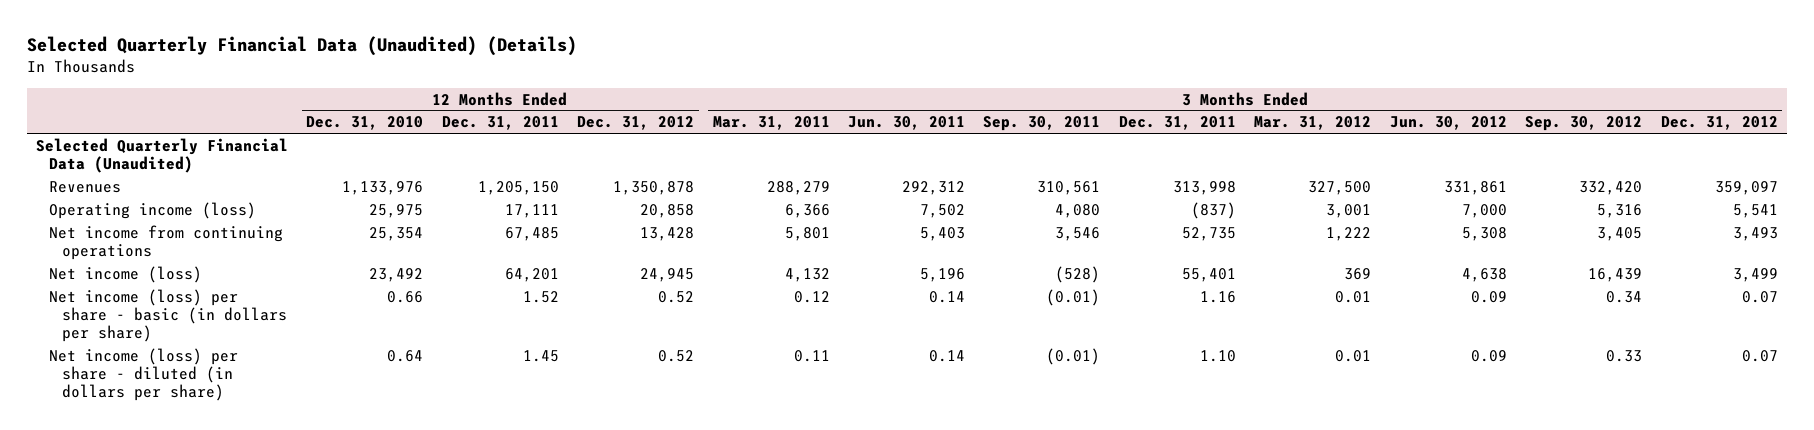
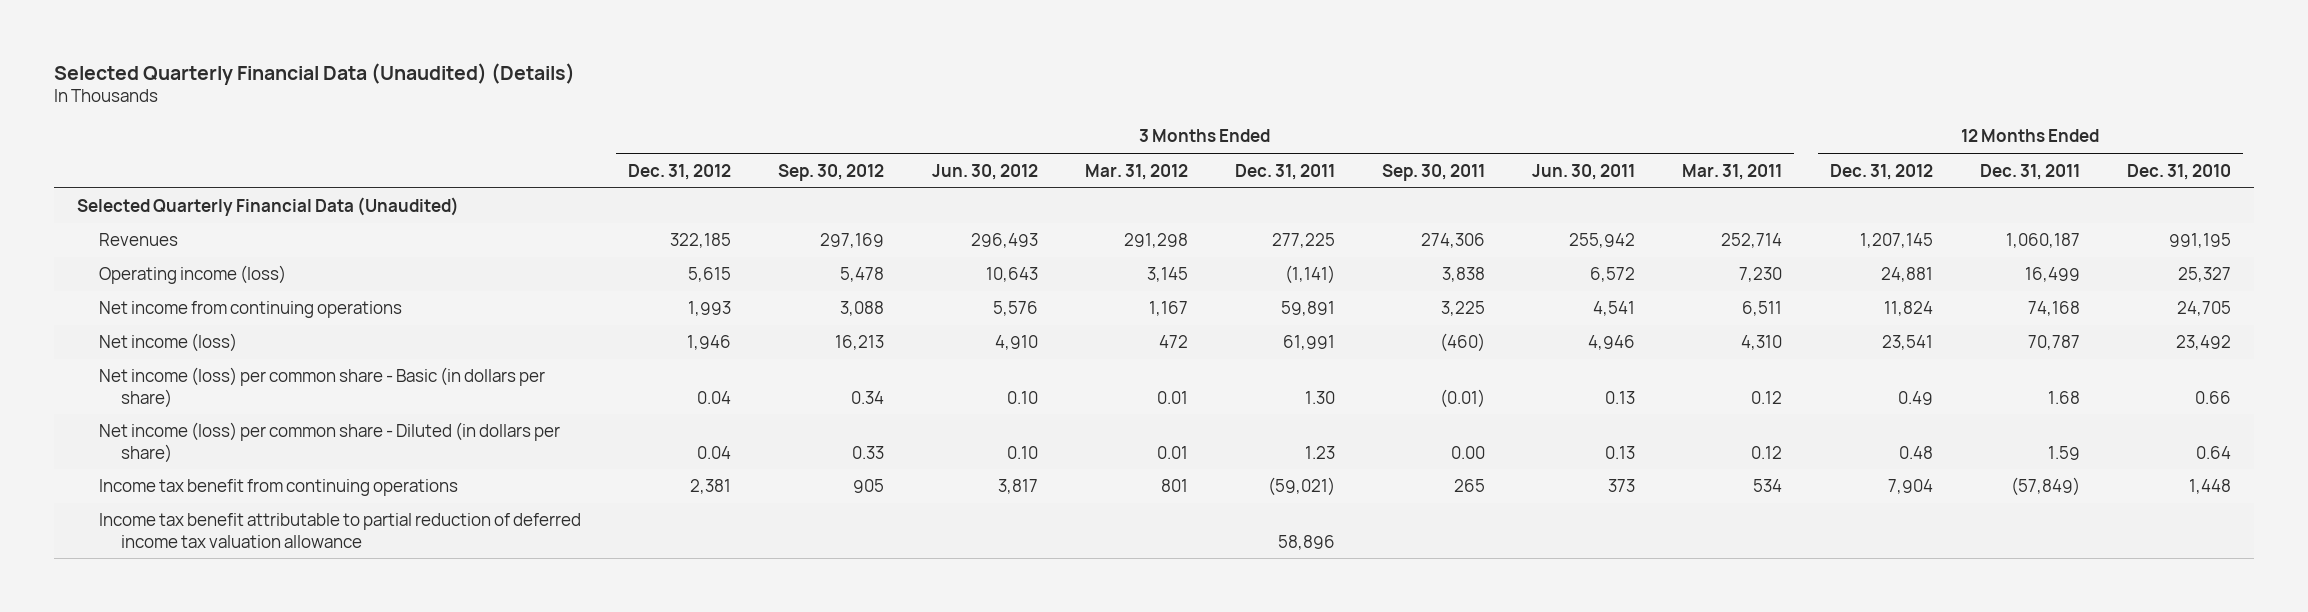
[342,180,424,195] 1,133,976 -> [2168,233,2231,249] 991,195
[477,180,559,195] 1,205,150 -> [2005,233,2080,249] 1,060,187
[613,180,695,195] 1,350,878 -> [1859,233,1933,249] 1,207,145
[766,180,830,195] 288,279 -> [1721,233,1783,249] 252,714
[902,180,966,195] 292,312 -> [1569,233,1636,249] 255,942
[1037,180,1101,195] 310,561 -> [1421,233,1486,249] 274,306
[1172,180,1236,195] 313,998 -> [1271,233,1335,249] 277,225
[1308,180,1372,195] 327,500 -> [1123,233,1188,249] 291,298
[1443,180,1507,195] 331,861 -> [970,233,1038,249] 296,493
[1579,180,1643,195] 332,420 -> [820,233,885,249] 297,169
[1714,180,1778,195] 359,097 -> [670,233,732,249] 322,185
[369,203,424,218] 25,975 -> [2177,267,2231,283] 25,327
[504,203,559,218] 17,111 -> [2024,267,2080,283] 16,499
[640,203,695,218] 20,858 -> [1880,267,1933,283] 24,881
[784,203,830,218] 6,366 -> [1739,267,1783,283] 7,230
[920,203,966,218] 7,502 -> [1590,267,1636,283] 6,572
[1055,203,1101,218] 4,080 -> [1442,267,1486,283] 3,838
[1190,201,1236,219] (837) -> [1284,265,1335,285] (1,141)
[1326,203,1372,218] 3,001 -> [1146,267,1188,283] 3,145
[1461,203,1507,218] 7,000 -> [985,267,1038,283] 10,643
[1597,203,1643,218] 5,316 -> [840,267,885,283] 5,478
[1732,203,1778,218] 5,541 -> [688,267,732,283] 5,615
[369,226,424,241] 25,354 -> [2176,301,2231,317] 24,705
[504,226,559,241] 67,485 -> [2027,301,2080,317] 74,168
[640,226,695,241] 13,428 -> [1883,301,1933,317] 11,824
[784,226,830,241] 5,801 -> [1742,301,1783,317] 6,511
[920,226,966,241] 5,403 -> [1593,301,1636,317] 4,541
[1055,226,1101,241] 3,546 -> [1441,301,1486,317] 3,225
[1181,226,1236,241] 52,735 -> [1280,301,1335,317] 59,891
[1326,226,1372,241] 1,222 -> [1148,301,1188,317] 1,167
[1461,226,1507,241] 5,308 -> [992,301,1038,317] 5,576
[1597,226,1643,241] 3,405 -> [840,301,885,317] 3,088
[1732,226,1778,241] 3,493 -> [688,301,732,317] 1,993
[504,267,559,282] 64,201 -> [2027,335,2080,351] 70,787
[640,267,695,282] 24,945 -> [1881,335,1933,351] 23,541
[784,267,830,282] 4,132 -> [1741,335,1783,351] 4,310
[920,267,966,282] 5,196 -> [1588,335,1636,351] 4,946
[1055,265,1101,283] (528) -> [1440,333,1486,353] (460)
[1181,267,1236,282] 55,401 -> [1282,335,1335,351] 61,991
[1344,267,1372,280] 369 -> [1158,335,1188,349] 472
[1461,267,1507,282] 4,638 -> [994,335,1038,351] 4,910
[1588,267,1643,282] 16,439 -> [835,335,885,351] 16,213
[1732,267,1778,282] 3,499 -> [687,335,732,351] 1,946
[49,288,288,343] Net income (loss) per share - basic (in dollars per share) -> [99,367,546,408] Net income (loss) per common share - Basic (in dollars per share)
[522,290,559,303] 1.52 -> [2047,390,2080,404] 1.68
[658,290,695,303] 0.52 -> [1897,390,1933,405] 0.49
[929,290,966,303] 0.14 -> [1605,390,1636,404] 0.13
[1199,290,1236,303] 1.16 -> [1304,390,1335,404] 1.30
[1470,290,1507,303] 0.09 -> [1006,390,1038,404] 0.10
[1741,290,1778,303] 0.07 -> [697,390,732,404] 0.04
[49,347,239,402] Net income (loss) per share - diluted (in dollars per share) -> [99,422,561,463] Net income (loss) per common share - Diluted (in dollars per share)
[522,349,559,362] 1.45 -> [2047,445,2080,460] 1.59
[658,349,695,362] 0.52 -> [1898,445,1933,459] 0.48
[793,349,830,362] 0.11 -> [1751,445,1783,459] 0.12
[929,349,966,362] 0.14 -> [1605,445,1636,459] 0.13
[1046,347,1101,365] (0.01) -> [1451,445,1486,459] 0.00
[1199,349,1236,362] 1.10 -> [1304,445,1335,459] 1.23
[1470,349,1507,362] 0.09 -> [1006,445,1038,459] 0.10
[1741,349,1778,362] 0.07 -> [697,445,732,459] 0.04
none -> [99,479,459,497] Income tax benefit from continuing operations
none -> [99,513,582,548] Income tax benefit attributable to partial reduction of deferred income tax valuation allowance

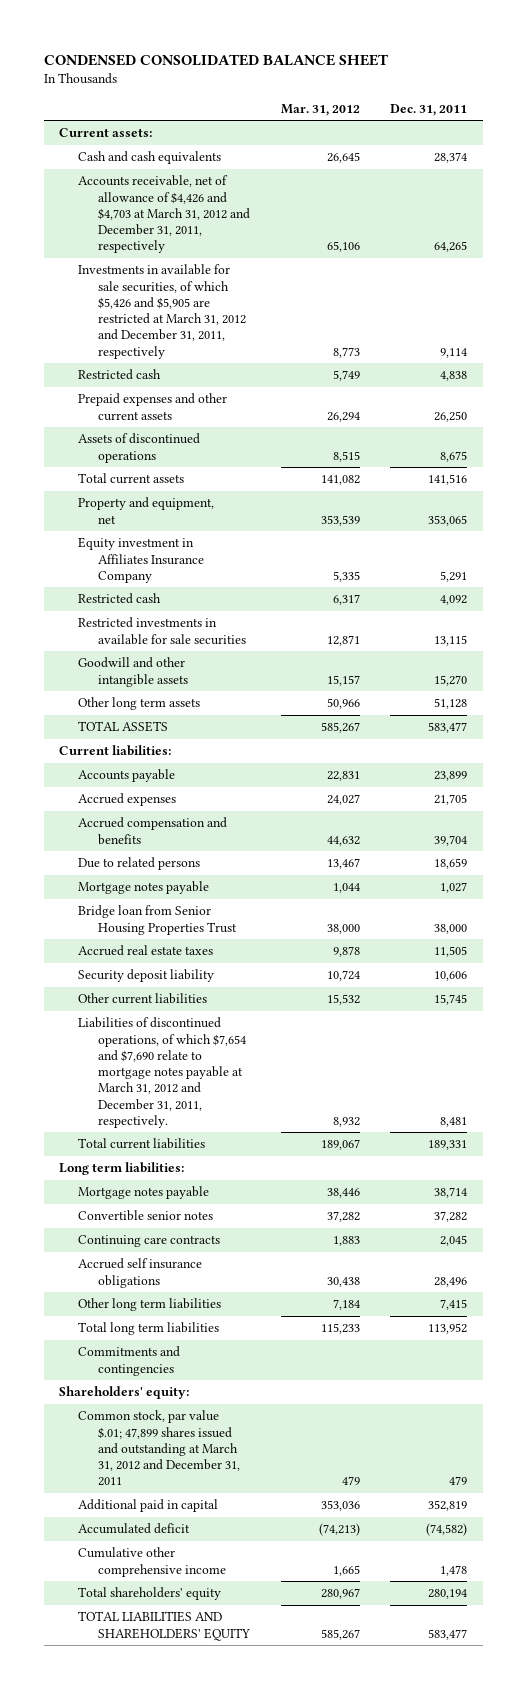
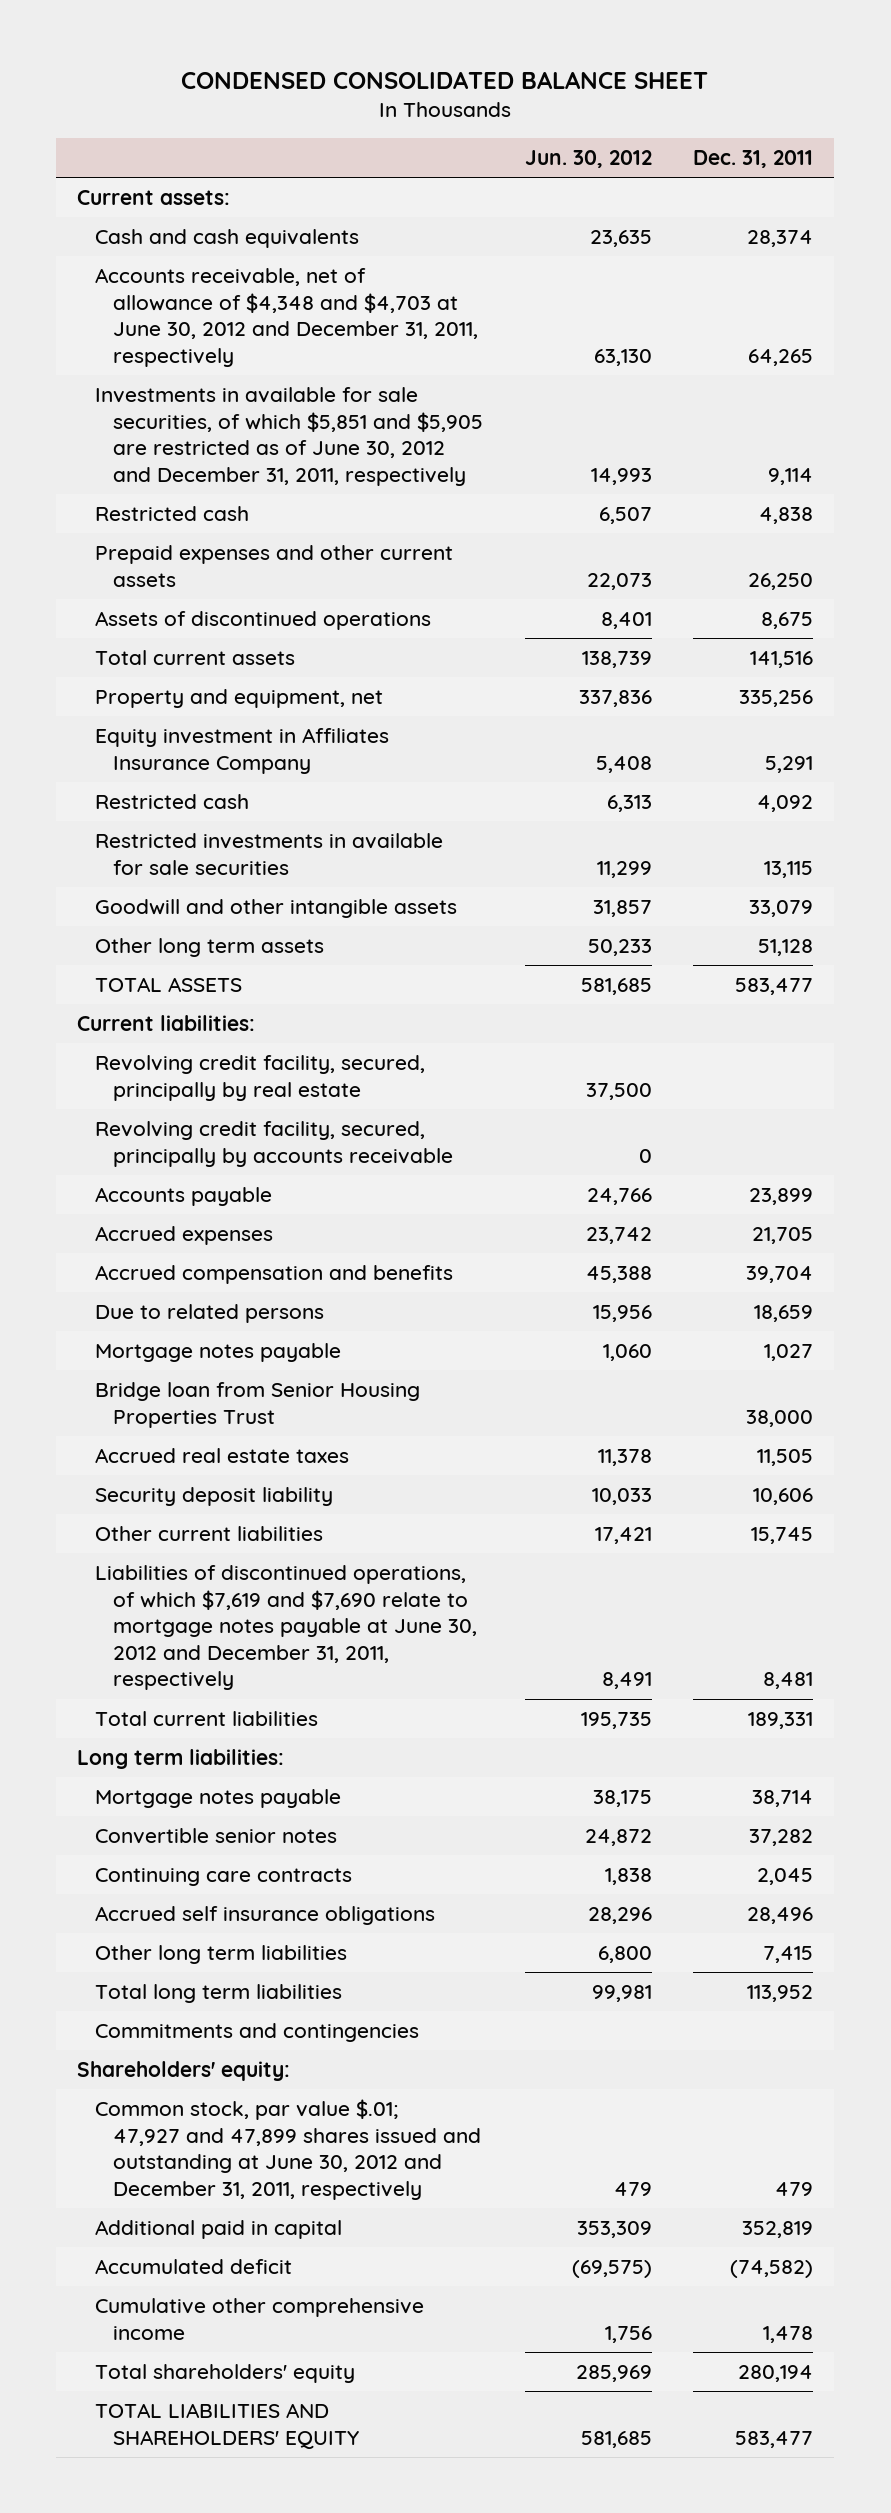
[280,103,360,116] Mar. 31, 2012 -> none
none -> [524,150,652,169] Jun. 30, 2012
[78,175,250,254] Accounts receivable, net of allowance of $4,426 and $4,703 at March 31, 2012 and December 31, 2011, respectively -> [95,268,478,367] Accounts receivable, net of allowance of $4,348 and $4,703 at June 30, 2012 and December 31, 2011, respectively
[78,264,246,359] Investments in available for sale securities, of which $5,426 and $5,905 are restricted at March 31, 2012 and December 31, 2011, respectively -> [95,387,483,486] Investments in available for sale securities, of which $5,851 and $5,905 are restricted as of June 30, 2012 and December 31, 2011, respectively
[428,514,468,526] 353,065 -> [739,690,814,708] 335,256
[434,674,468,686] 15,270 -> [749,900,814,918] 33,079
none -> [95,1055,426,1101] Revolving credit facility, secured, principally by real estate
none -> [95,1121,453,1167] Revolving credit facility, secured, principally by accounts receivable
[78,1017,246,1128] Liabilities of discontinued operations, of which $7,654 and $7,690 relate to mortgage notes payable at March 31, 2012 and December 31, 2011, respectively. -> [95,1565,477,1691] Liabilities of discontinued operations, of which $7,619 and $7,690 relate to mortgage notes payable at June 30, 2012 and December 31, 2011, respectively
[78,1410,240,1487] Common stock, par value $.01; 47,899 shares issued and outstanding at March 31, 2012 and December 31, 2011 -> [95,2099,481,2200] Common stock, par value $.01; 47,927 and 47,899 shares issued and outstanding at June 30, 2012 and December 31, 2011, respectively

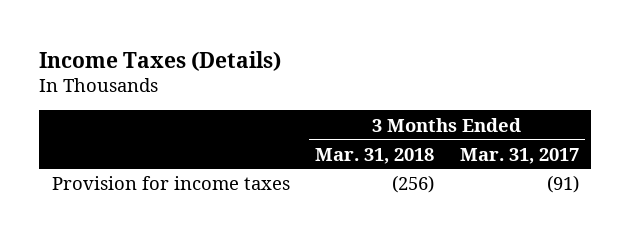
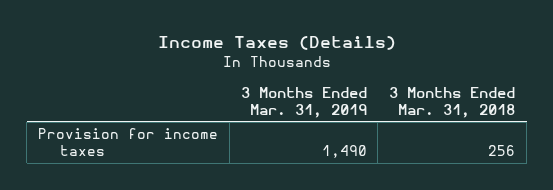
[459,147,579,164] Mar. 31, 2017 -> none
none -> [240,87,367,118] 3 Months Ended Mar. 31, 2019
[392,175,435,194] (256) -> [488,144,516,156] 256

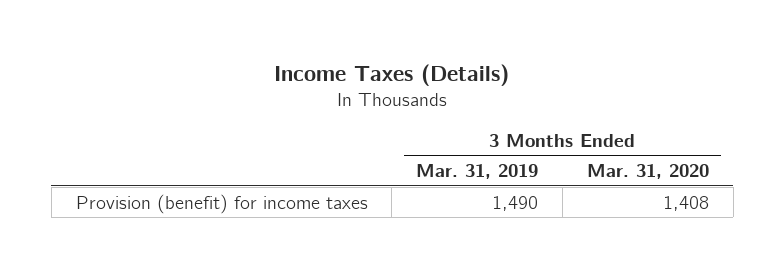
[389,87,516,118] 3 Months Ended Mar. 31, 2018 -> none
none -> [586,164,709,180] Mar. 31, 2020
[37,128,218,156] Provision for income taxes -> [75,193,368,214] Provision (benefit) for income taxes

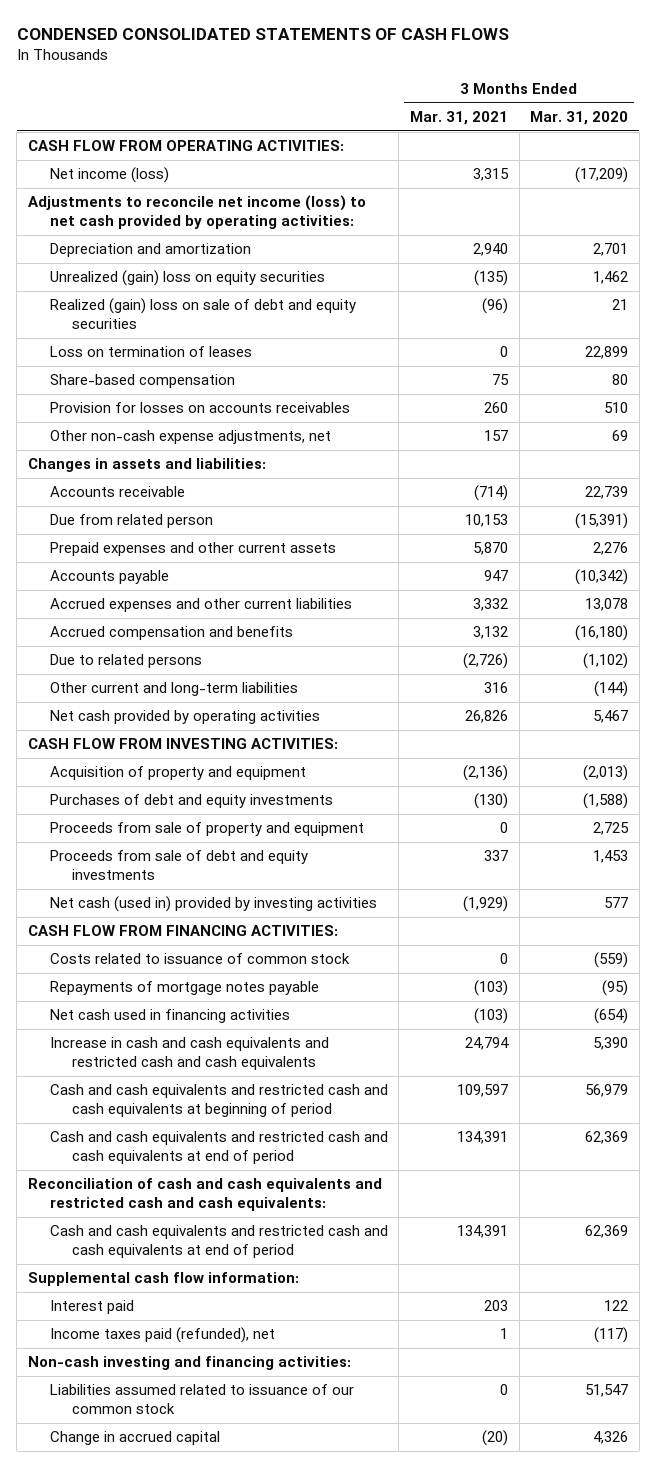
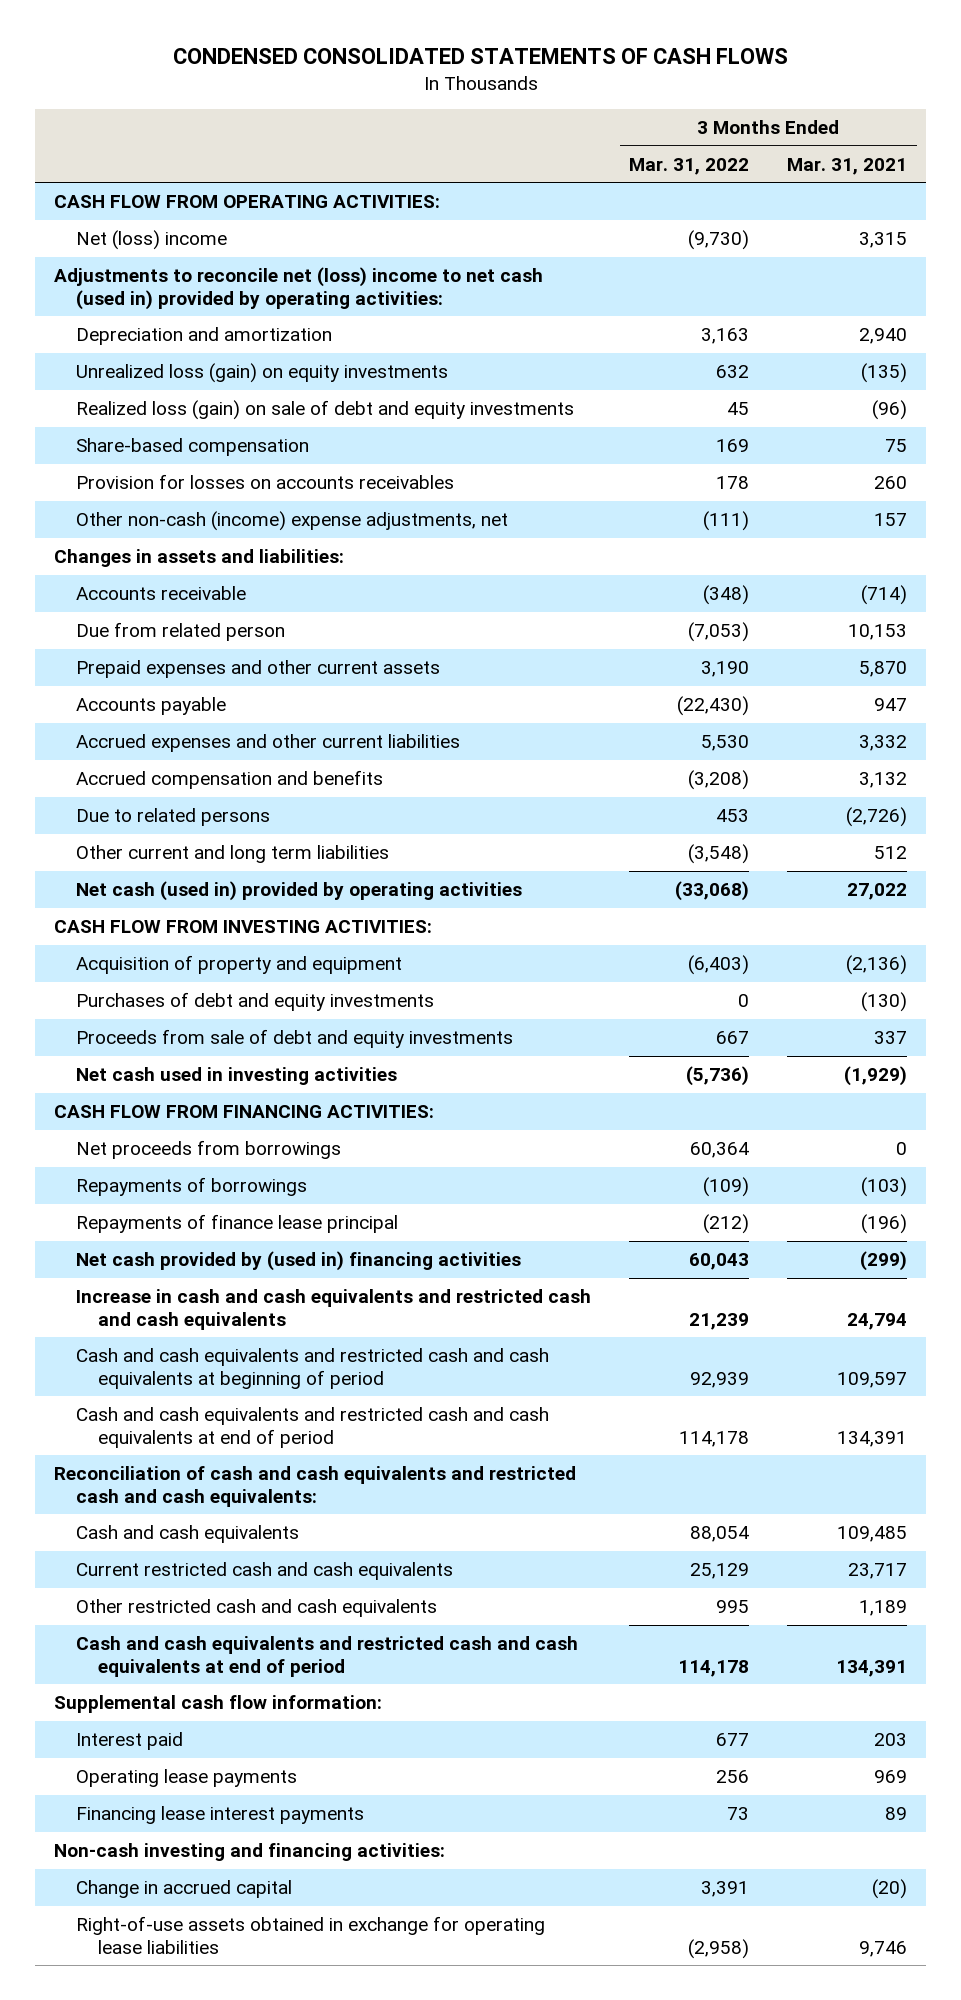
[530,111,629,126] Mar. 31, 2020 -> none
none -> [629,157,750,175] Mar. 31, 2022
[49,167,169,184] Net income (loss) -> [75,230,227,251] Net (loss) income
[27,195,366,230] Adjustments to reconcile net income (loss) to net cash provided by operating activities: -> [53,267,543,310] Adjustments to reconcile net (loss) income to net cash (used in) provided by operating activities:
[49,346,252,358] Loss on termination of leases -> none
[49,270,325,287] Unrealized (gain) loss on equity securities -> [75,363,448,384] Unrealized loss (gain) on equity investments
[49,298,356,330] Realized (gain) loss on sale of debt and equity securities -> [75,400,574,421] Realized loss (gain) on sale of debt and equity investments
[49,430,331,445] Other non-cash expense adjustments, net -> [75,511,508,532] Other non-cash (income) expense adjustments, net
[49,682,298,697] Other current and long-term liabilities -> [75,845,389,864] Other current and long term liabilities
[484,682,509,694] 316 -> [874,846,908,860] 512
[49,710,320,725] Net cash provided by operating activities -> [75,881,522,902] Net cash (used in) provided by operating activities
[465,710,509,724] 26,826 -> [847,883,908,901] 27,022
[49,822,364,837] Proceeds from sale of property and equipment -> none
[49,896,377,913] Net cash (used in) provided by investing activities -> [75,1067,397,1086] Net cash used in investing activities
[49,953,350,965] Costs related to issuance of common stock -> none
[49,981,319,996] Repayments of mortgage notes payable -> none
none -> [75,1140,341,1160] Net proceeds from borrowings
none -> [75,1177,307,1197] Repayments of borrowings
none -> [75,1214,398,1234] Repayments of finance lease principal
[49,1009,290,1024] Net cash used in financing activities -> [75,1251,521,1272] Net cash provided by (used in) financing activities
[474,1008,509,1025] (103) -> [860,1251,908,1272] (299)
none -> [75,1525,299,1544] Cash and cash equivalents
none -> [75,1562,453,1581] Current restricted cash and cash equivalents
none -> [75,1599,437,1618] Other restricted cash and cash equivalents
[49,1327,275,1344] Income taxes paid (refunded), net -> none
none -> [75,1769,297,1788] Operating lease payments
none -> [75,1806,364,1825] Financing lease interest payments
[49,1384,354,1415] Liabilities assumed related to issuance of our common stock -> none
none -> [75,1916,545,1954] Right-of-use assets obtained in exchange for operating lease liabilities

